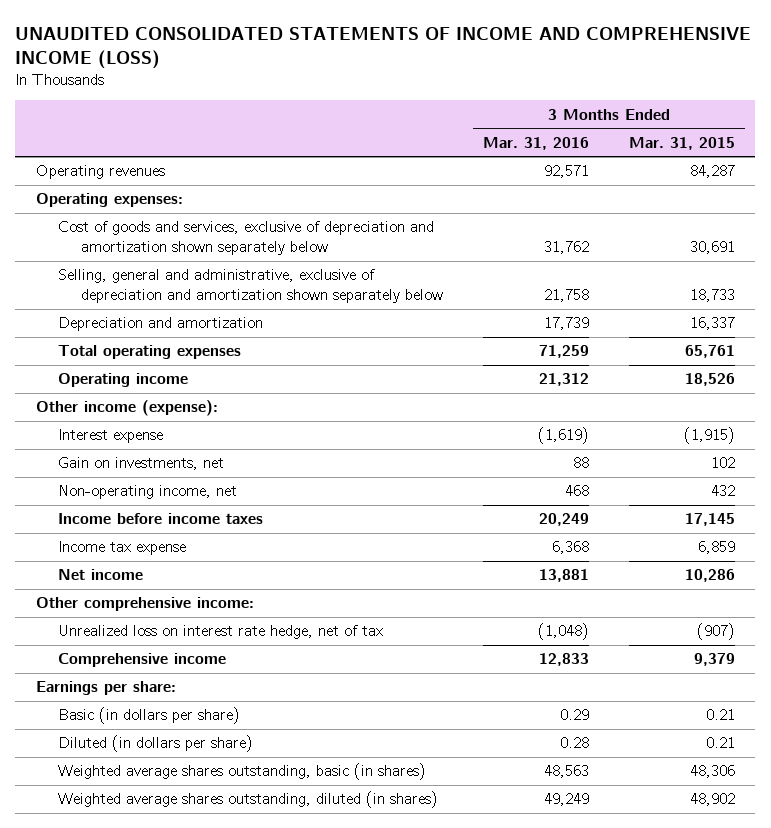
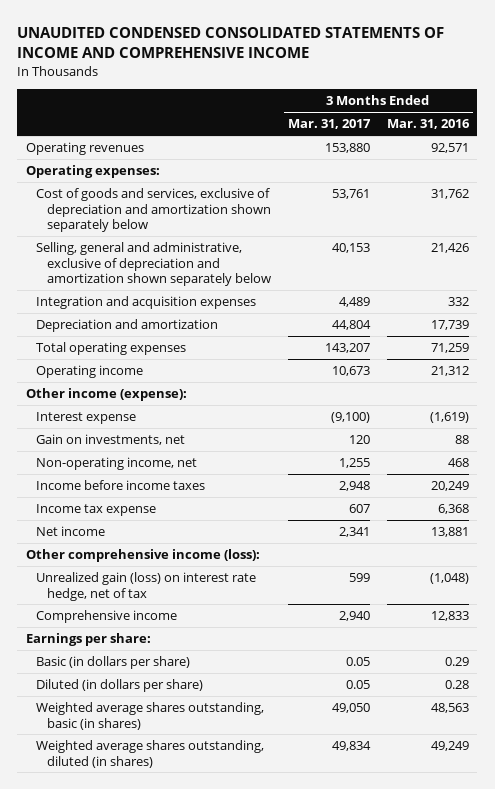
[15,26,752,69] UNAUDITED CONSOLIDATED STATEMENTS OF INCOME AND COMPREHENSIVE INCOME (LOSS) -> [17,26,445,59] UNAUDITED CONDENSED CONSOLIDATED STATEMENTS OF INCOME AND COMPREHENSIVE INCOME
[629,136,736,150] Mar. 31, 2015 -> none
none -> [287,119,371,130] Mar. 31, 2017
[543,289,589,303] 21,758 -> [430,243,469,254] 21,426
none -> [36,296,257,310] Integration and acquisition expenses
[35,597,254,612] Other comprehensive income: -> [25,549,260,563] Other comprehensive income (loss):
[58,625,384,640] Unrealized loss on interest rate hedge, net of tax -> [36,572,257,601] Unrealized gain (loss) on interest rate hedge, net of tax

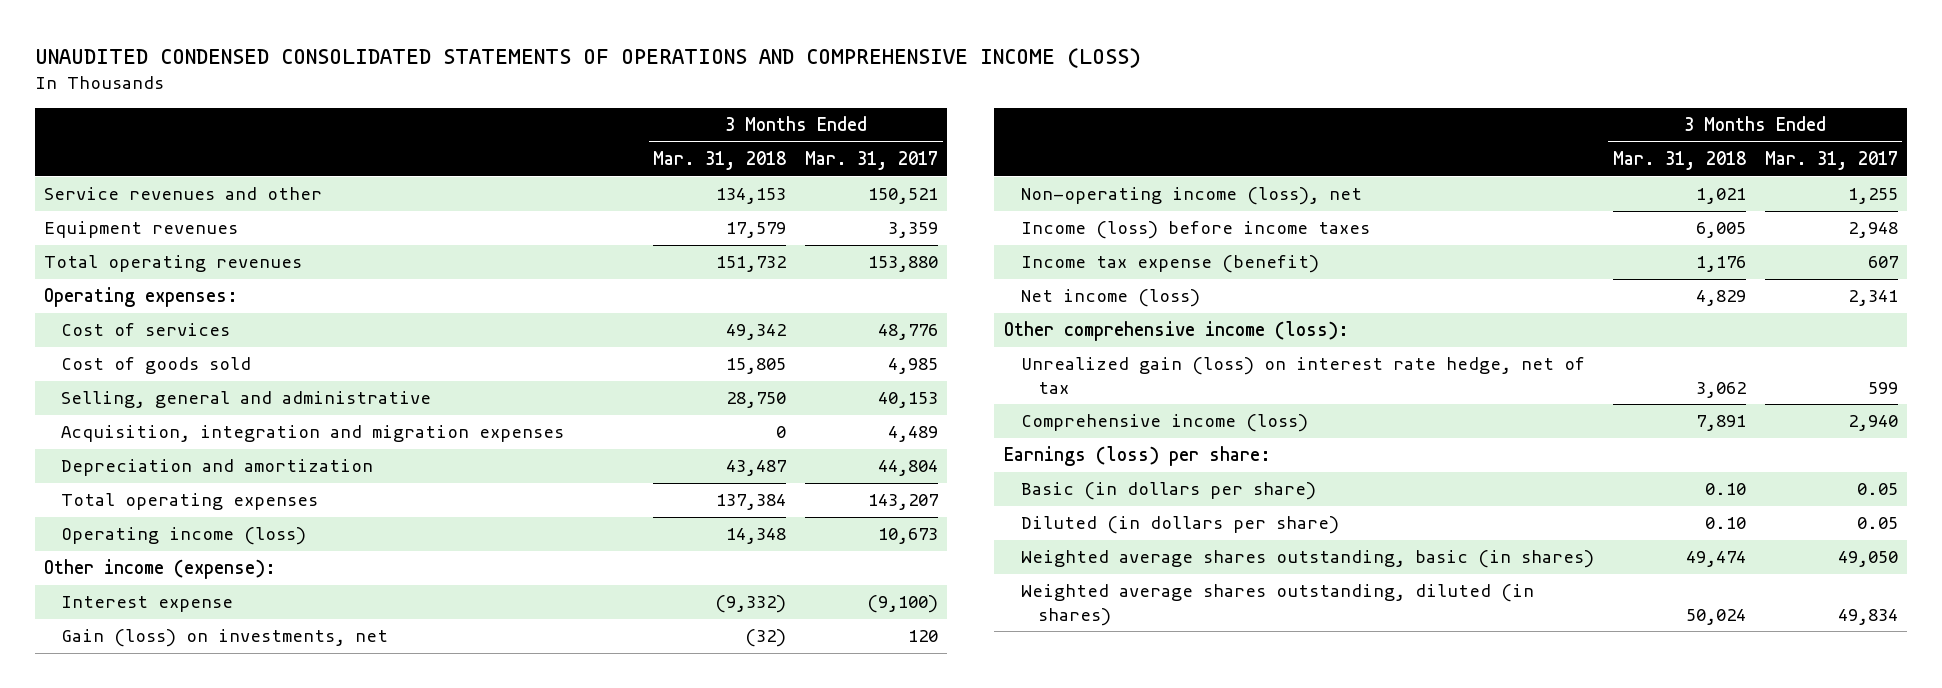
[17,26,445,59] UNAUDITED CONDENSED CONSOLIDATED STATEMENTS OF INCOME AND COMPREHENSIVE INCOME -> [34,47,1141,68] UNAUDITED CONDENSED CONSOLIDATED STATEMENTS OF OPERATIONS AND COMPREHENSIVE INCOME (LOSS)
[386,119,470,130] Mar. 31, 2016 -> none
none -> [653,151,787,171] Mar. 31, 2018
none -> [44,187,323,201] Service revenues and other
none -> [44,221,239,239] Equipment revenues
[25,142,144,156] Operating revenues -> [44,255,303,273] Total operating revenues
[36,188,271,232] Cost of goods and services, exclusive of depreciation and amortization shown separately below -> none
none -> [61,323,231,337] Cost of services
none -> [61,357,252,375] Cost of goods sold
[36,242,271,286] Selling, general and administrative, exclusive of depreciation and amortization shown separately below -> [61,391,432,409] Selling, general and administrative
[36,296,257,310] Integration and acquisition expenses -> [61,425,565,443] Acquisition, integration and migration expenses
[36,365,144,379] Operating income -> [61,527,307,546] Operating income (loss)
[36,434,186,446] Gain on investments, net -> [61,629,389,648] Gain (loss) on investments, net
[36,457,198,471] Non-operating income, net -> [1021,187,1363,206] Non-operating income (loss), net
[36,480,206,491] Income before income taxes -> [1021,221,1371,240] Income (loss) before income taxes
[36,504,157,517] Income tax expense -> [1021,255,1320,274] Income tax expense (benefit)
[36,526,106,537] Net income -> [1021,289,1201,308] Net income (loss)
[36,610,178,624] Comprehensive income -> [1021,414,1309,433] Comprehensive income (loss)
[25,633,151,647] Earnings per share: -> [1003,446,1271,467] Earnings (loss) per share:

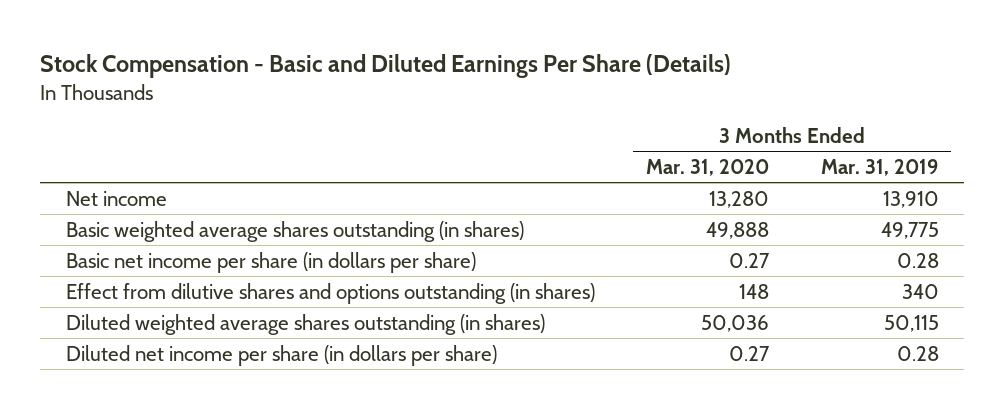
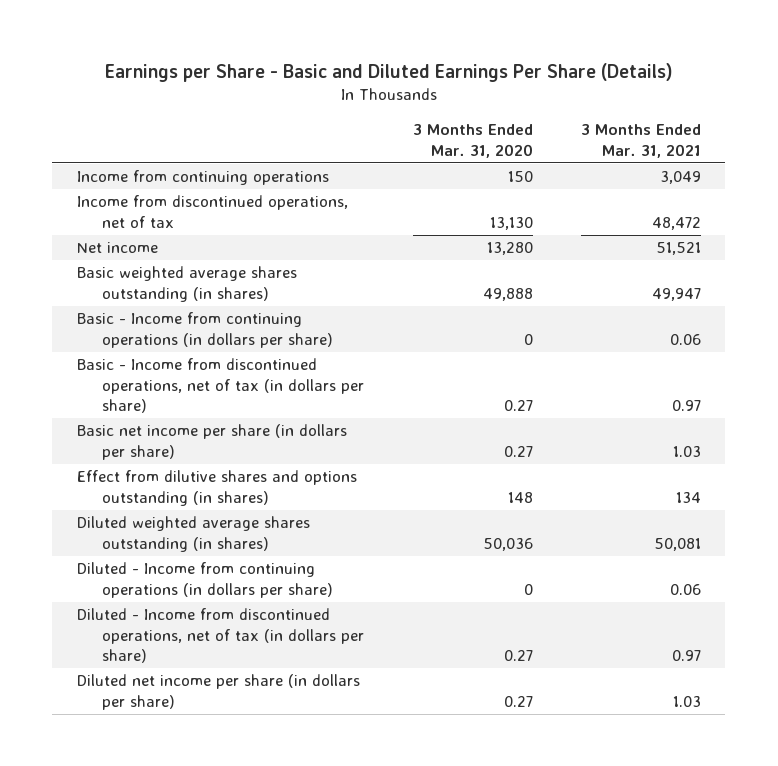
[40,53,732,78] Stock Compensation - Basic and Diluted Earnings Per Share (Details) -> [104,63,673,83] Earnings per Share - Basic and Diluted Earnings Per Share (Details)
[820,158,939,176] Mar. 31, 2019 -> none
none -> [581,124,702,158] 3 Months Ended Mar. 31, 2021
none -> [76,170,329,186] Income from continuing operations
none -> [76,195,348,228] Income from discontinued operations, net of tax
none -> [76,312,334,348] Basic - Income from continuing operations (in dollars per share)
none -> [76,358,365,414] Basic - Income from discontinued operations, net of tax (in dollars per share)
none -> [76,562,334,598] Diluted - Income from continuing operations (in dollars per share)
none -> [76,608,365,664] Diluted - Income from discontinued operations, net of tax (in dollars per share)

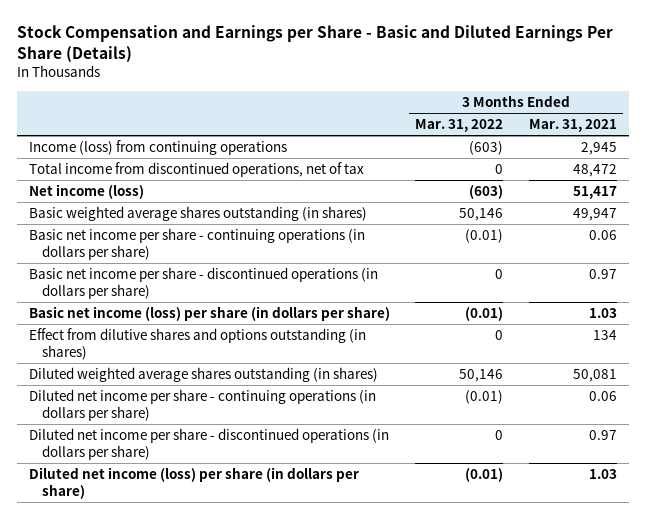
[104,63,673,83] Earnings per Share - Basic and Diluted Earnings Per Share (Details) -> [16,24,613,63] Stock Compensation and Earnings per Share - Basic and Diluted Earnings Per Share (Details)
[412,124,533,158] 3 Months Ended Mar. 31, 2020 -> none
none -> [415,119,504,133] Mar. 31, 2022
[76,170,329,186] Income from continuing operations -> [29,140,288,156] Income (loss) from continuing operations
[660,171,702,185] 3,049 -> [580,142,617,156] 2,945
[76,195,348,228] Income from discontinued operations, net of tax -> [29,162,365,178] Total income from discontinued operations, net of tax
[76,242,158,254] Net income -> [29,184,145,200] Net income (loss)
[656,242,702,256] 51,521 -> [572,186,617,200] 51,417
[76,312,334,348] Basic - Income from continuing operations (in dollars per share) -> [29,228,366,260] Basic net income per share - continuing operations (in dollars per share)
[76,358,365,414] Basic - Income from discontinued operations, net of tax (in dollars per share) -> [29,267,379,299] Basic net income per share - discontinued operations (in dollars per share)
[76,424,347,460] Basic net income per share (in dollars per share) -> [29,306,391,322] Basic net income (loss) per share (in dollars per share)
[76,562,334,598] Diluted - Income from continuing operations (in dollars per share) -> [29,389,377,421] Diluted net income per share - continuing operations (in dollars per share)
[76,608,365,664] Diluted - Income from discontinued operations, net of tax (in dollars per share) -> [29,428,390,460] Diluted net income per share - discontinued operations (in dollars per share)
[76,674,360,710] Diluted net income per share (in dollars per share) -> [29,467,360,499] Diluted net income (loss) per share (in dollars per share)

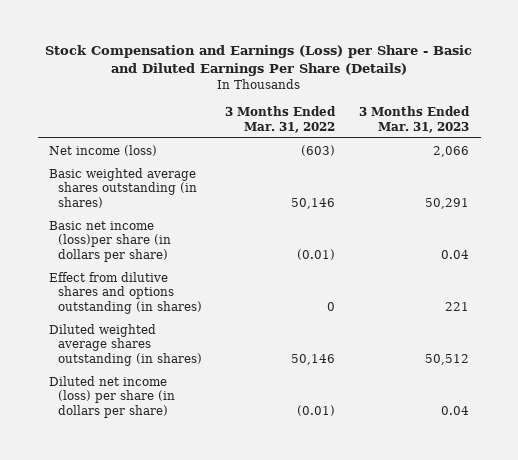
[16,24,613,63] Stock Compensation and Earnings per Share - Basic and Diluted Earnings Per Share (Details) -> [45,45,473,77] Stock Compensation and Earnings (Loss) per Share - Basic and Diluted Earnings Per Share (Details)
[528,119,617,133] Mar. 31, 2021 -> none
none -> [358,105,470,133] 3 Months Ended Mar. 31, 2023
[29,140,288,156] Income (loss) from continuing operations -> none
[29,162,365,178] Total income from discontinued operations, net of tax -> none
[29,228,366,260] Basic net income per share - continuing operations (in dollars per share) -> none
[29,267,379,299] Basic net income per share - discontinued operations (in dollars per share) -> none
[29,306,391,322] Basic net income (loss) per share (in dollars per share) -> [49,220,171,262] Basic net income (loss)per share (in dollars per share)
[29,389,377,421] Diluted net income per share - continuing operations (in dollars per share) -> none
[29,428,390,460] Diluted net income per share - discontinued operations (in dollars per share) -> none

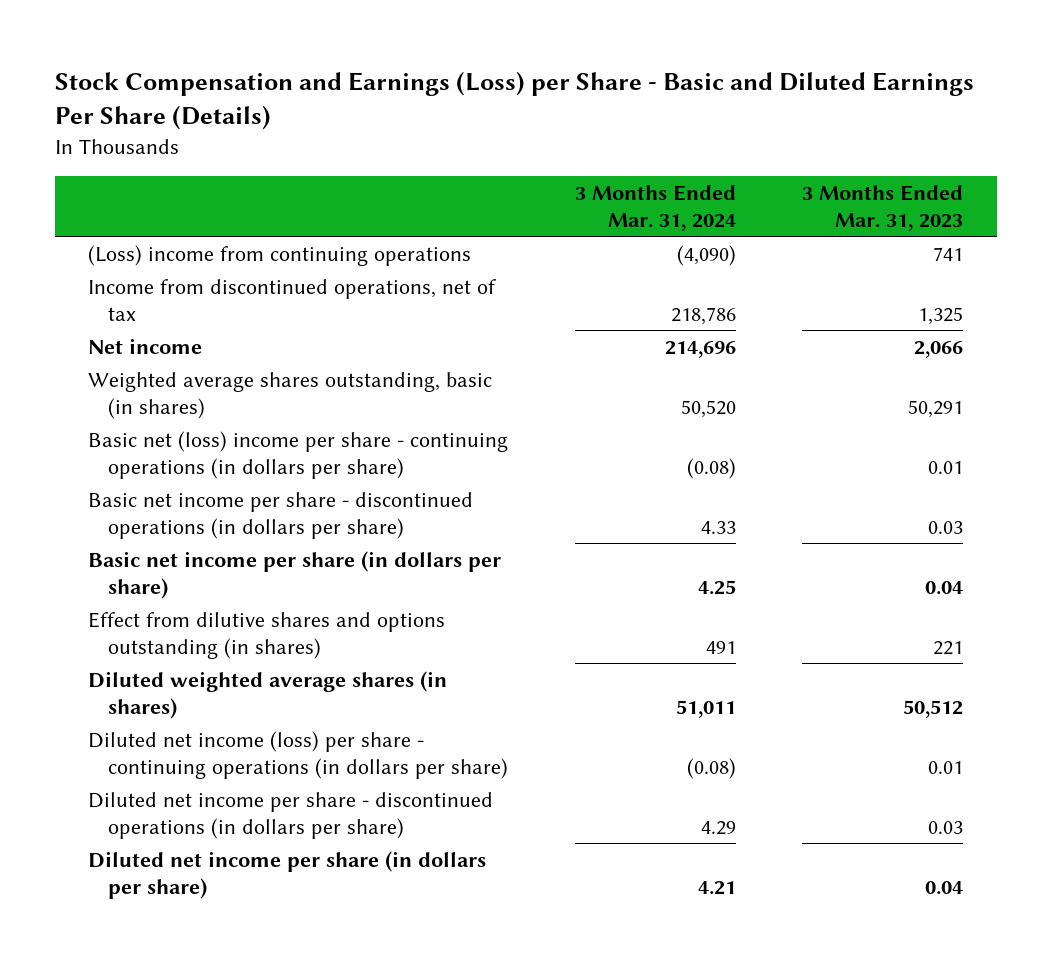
[225,105,337,133] 3 Months Ended Mar. 31, 2022 -> none
none -> [574,185,736,232] 3 Months Ended Mar. 31, 2024
none -> [88,244,472,266] (Loss) income from continuing operations
none -> [88,278,497,321] Income from discontinued operations, net of tax
[49,144,158,156] Net income (loss) -> [88,337,203,354] Net income
[49,167,197,208] Basic weighted average shares outstanding (in shares) -> [88,371,493,419] Weighted average shares outstanding, basic (in shares)
none -> [88,430,509,479] Basic net (loss) income per share - continuing operations (in dollars per share)
none -> [88,491,474,539] Basic net income per share - discontinued operations (in dollars per share)
[49,220,171,262] Basic net income (loss)per share (in dollars per share) -> [88,550,502,599] Basic net income per share (in dollars per share)
[49,323,202,366] Diluted weighted average shares outstanding (in shares) -> [88,670,448,719] Diluted weighted average shares (in shares)
none -> [88,730,509,779] Diluted net income (loss) per share - continuing operations (in dollars per share)
none -> [88,791,494,839] Diluted net income per share - discontinued operations (in dollars per share)
[49,375,175,418] Diluted net income (loss) per share (in dollars per share) -> [88,850,487,899] Diluted net income per share (in dollars per share)

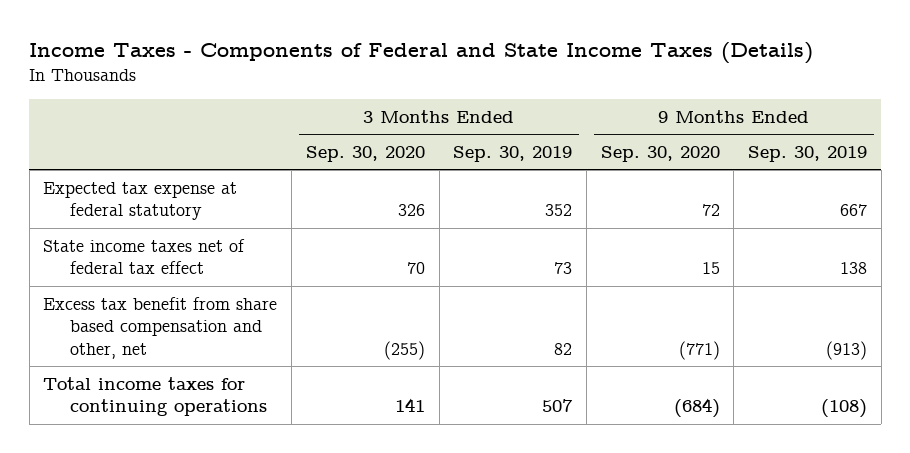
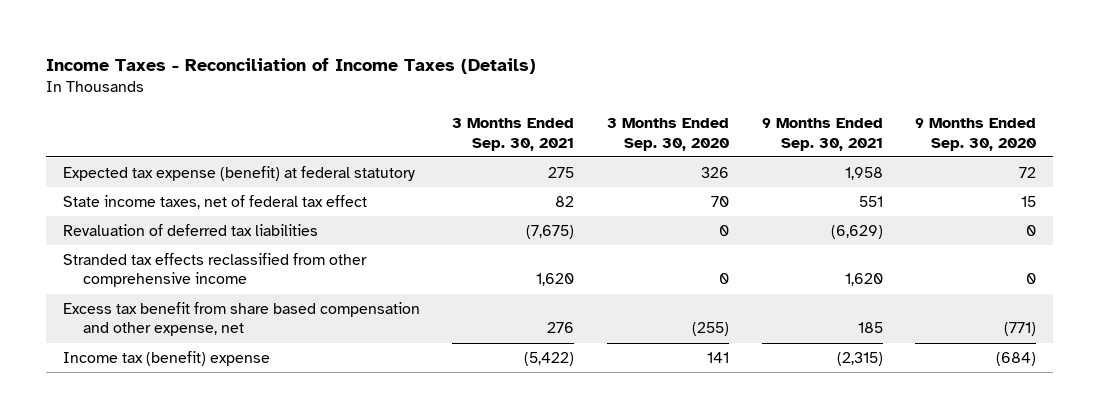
[29,42,814,65] Income Taxes - Components of Federal and State Income Taxes (Details) -> [46,57,537,74] Income Taxes - Reconciliation of Income Taxes (Details)
[453,146,573,163] Sep. 30, 2019 -> none
[747,146,867,163] Sep. 30, 2019 -> none
none -> [452,118,575,151] 3 Months Ended Sep. 30, 2021
none -> [761,118,883,151] 9 Months Ended Sep. 30, 2021
[43,181,238,221] Expected tax expense at federal statutory -> [62,166,415,182] Expected tax expense (benefit) at federal statutory
[43,238,246,275] State income taxes net of federal tax effect -> [62,195,367,210] State income taxes, net of federal tax effect
none -> [62,224,318,237] Revaluation of deferred tax liabilities
none -> [62,253,367,288] Stranded tax effects reclassified from other comprehensive income
[43,296,278,359] Excess tax benefit from share based compensation and other, net -> [62,302,420,337] Excess tax benefit from share based compensation and other expense, net
[43,376,268,417] Total income taxes for continuing operations -> [62,351,270,367] Income tax (benefit) expense

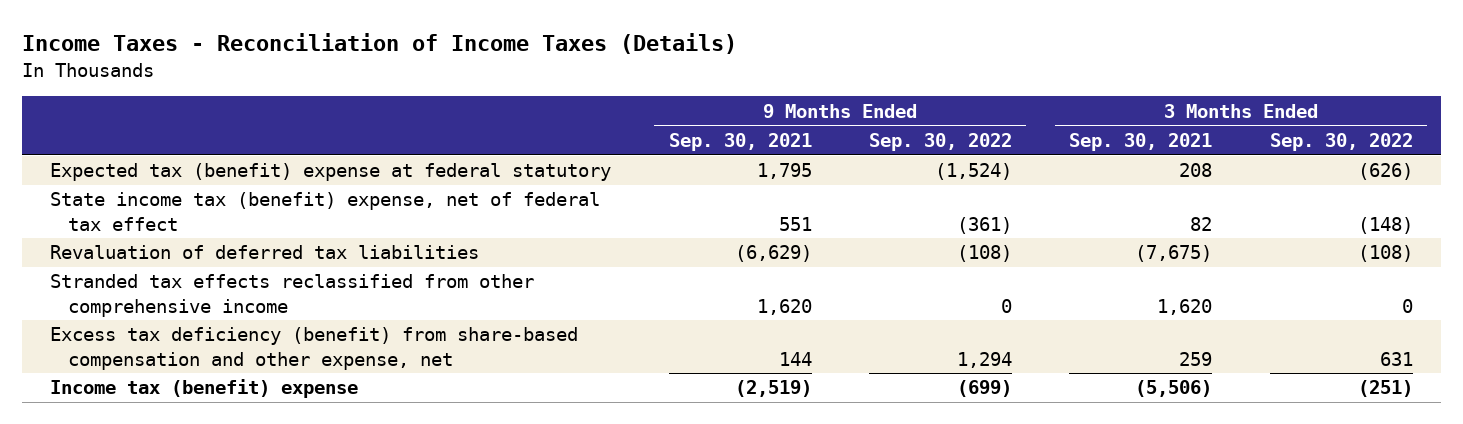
[607,118,730,151] 3 Months Ended Sep. 30, 2020 -> none
[915,118,1037,151] 9 Months Ended Sep. 30, 2020 -> none
none -> [869,132,1013,151] Sep. 30, 2022
none -> [1269,132,1413,151] Sep. 30, 2022
[62,166,415,182] Expected tax expense (benefit) at federal statutory -> [50,163,612,182] Expected tax (benefit) expense at federal statutory
[548,167,575,179] 275 -> [1179,163,1213,178] 208
[844,167,883,181] 1,958 -> [756,163,812,180] 1,795
[62,195,367,210] State income taxes, net of federal tax effect -> [50,192,601,231] State income tax (benefit) expense, net of federal tax effect
[62,302,420,337] Excess tax benefit from share based compensation and other expense, net -> [50,327,579,370] Excess tax deficiency (benefit) from share-based compensation and other expense, net
[547,322,575,334] 276 -> [1179,351,1213,366] 259
[857,322,883,334] 185 -> [778,351,812,366] 144
[524,352,575,367] (5,422) -> [1135,380,1213,398] (5,506)
[836,352,883,367] (2,315) -> [734,380,812,398] (2,519)

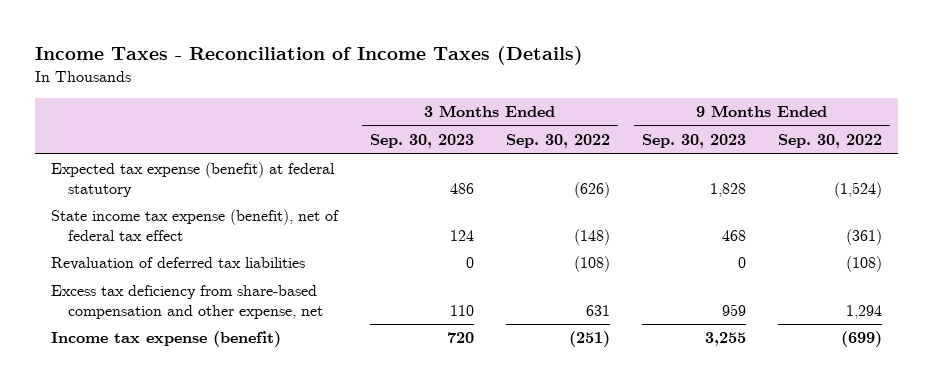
[668,132,812,151] Sep. 30, 2021 -> none
[1069,132,1213,151] Sep. 30, 2021 -> none
none -> [370,134,475,149] Sep. 30, 2023
none -> [642,134,747,149] Sep. 30, 2023
[50,163,612,182] Expected tax (benefit) expense at federal statutory -> [51,162,336,198] Expected tax expense (benefit) at federal statutory
[50,192,601,231] State income tax (benefit) expense, net of federal tax effect -> [51,209,340,242] State income tax expense (benefit), net of federal tax effect
[50,274,535,317] Stranded tax effects reclassified from other comprehensive income -> none
[50,327,579,370] Excess tax deficiency (benefit) from share-based compensation and other expense, net -> [51,285,323,320] Excess tax deficiency from share-based compensation and other expense, net
[50,379,359,399] Income tax (benefit) expense -> [51,331,282,348] Income tax expense (benefit)

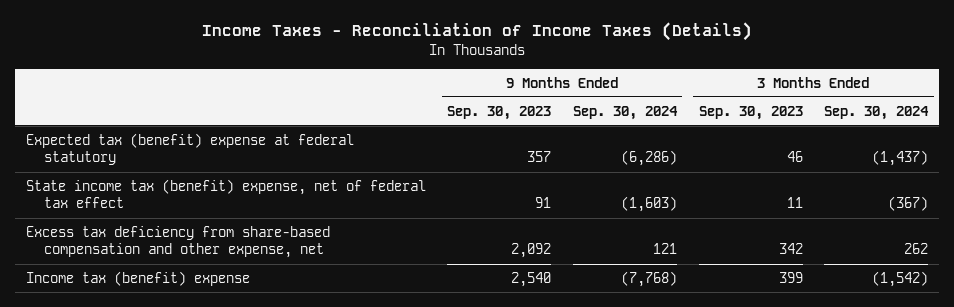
[506,134,611,149] Sep. 30, 2022 -> none
[777,134,882,149] Sep. 30, 2022 -> none
none -> [572,105,678,120] Sep. 30, 2024
none -> [824,105,930,120] Sep. 30, 2024
[51,257,306,271] Revaluation of deferred tax liabilities -> none
[51,162,336,198] Expected tax expense (benefit) at federal statutory -> [25,132,354,166] Expected tax (benefit) expense at federal statutory
[450,183,475,195] 486 -> [786,151,803,163] 46
[710,183,747,198] 1,828 -> [527,151,552,163] 357
[51,209,340,242] State income tax expense (benefit), net of federal tax effect -> [25,178,426,209] State income tax (benefit) expense, net of federal tax effect
[450,230,475,242] 124 -> [786,197,803,209] 11
[722,230,747,242] 468 -> [535,197,552,209] 91
[450,305,475,317] 110 -> [778,243,803,255] 342
[722,304,747,317] 959 -> [511,243,552,259] 2,092
[51,331,282,348] Income tax expense (benefit) -> [25,270,250,286] Income tax (benefit) expense
[447,332,475,344] 720 -> [778,271,803,283] 399
[705,332,747,347] 3,255 -> [511,271,552,287] 2,540

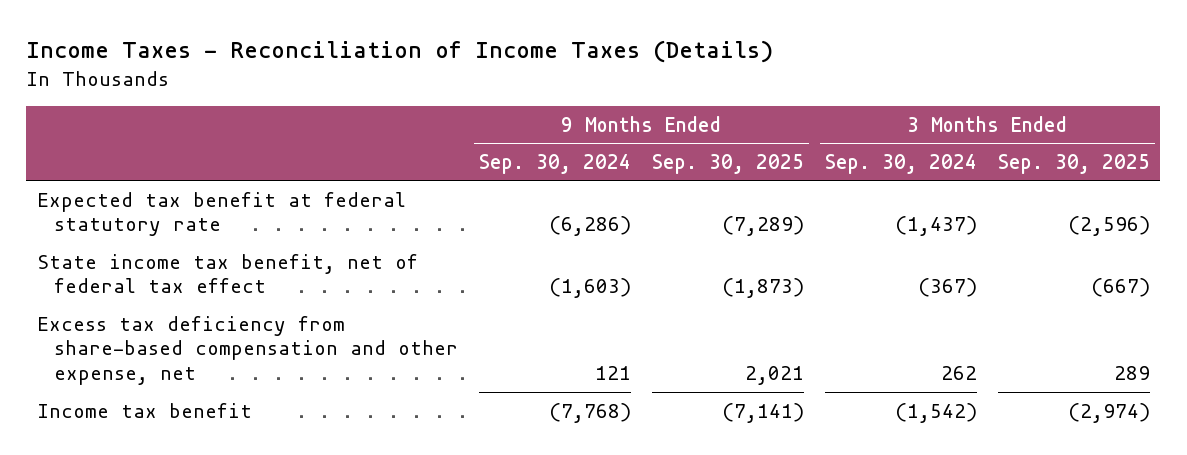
[447,105,552,120] Sep. 30, 2023 -> none
[698,105,803,120] Sep. 30, 2023 -> none
none -> [651,153,804,174] Sep. 30, 2025
none -> [997,153,1150,174] Sep. 30, 2025
[25,132,354,166] Expected tax (benefit) expense at federal statutory -> [36,191,406,237] Expected tax benefit at federal statutory rate
[25,178,426,209] State income tax (benefit) expense, net of federal tax effect -> [36,253,418,294] State income tax benefit, net of federal tax effect
[25,270,250,286] Income tax (benefit) expense -> [36,402,252,418] Income tax benefit

